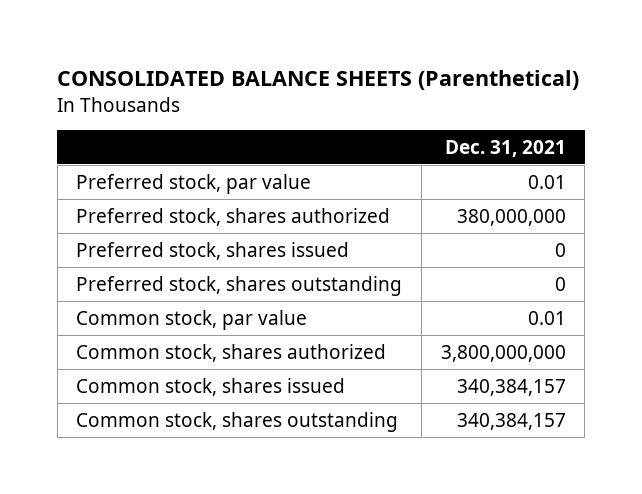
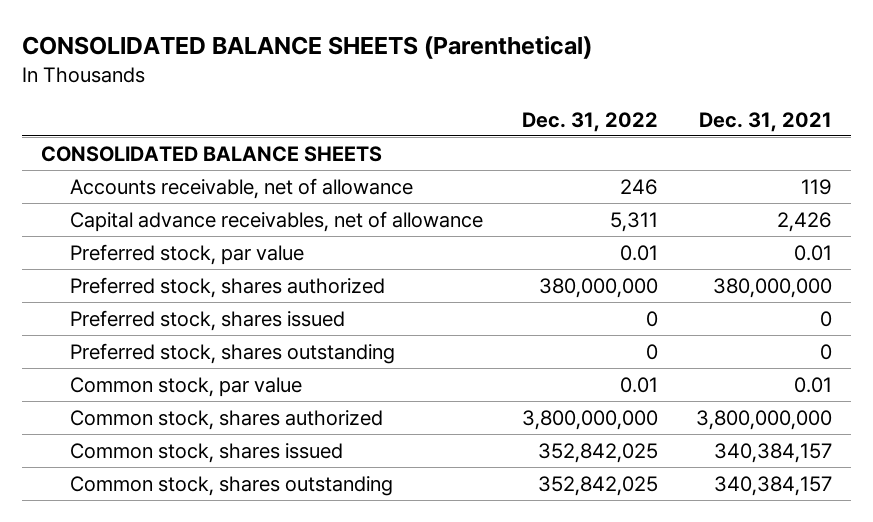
none -> [521,111,658,132] Dec. 31, 2022
none -> [41,145,383,162] CONSOLIDATED BALANCE SHEETS
none -> [70,177,414,199] Accounts receivable, net of allowance
none -> [70,210,484,232] Capital advance receivables, net of allowance

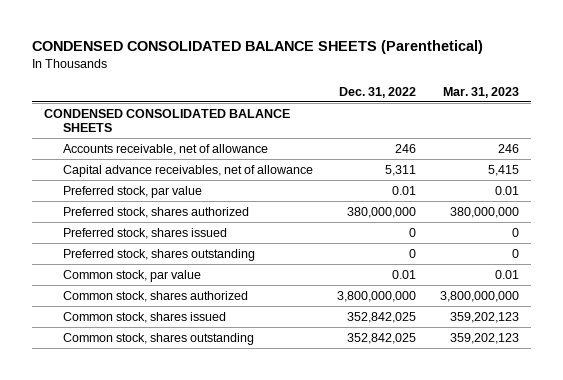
[22,36,593,60] CONSOLIDATED BALANCE SHEETS (Parenthetical) -> [32,40,484,55] CONDENSED CONSOLIDATED BALANCE SHEETS (Parenthetical)
[699,111,833,132] Dec. 31, 2021 -> none
none -> [442,86,519,98] Mar. 31, 2023
[41,145,383,162] CONSOLIDATED BALANCE SHEETS -> [43,108,290,133] CONDENSED CONSOLIDATED BALANCE SHEETS

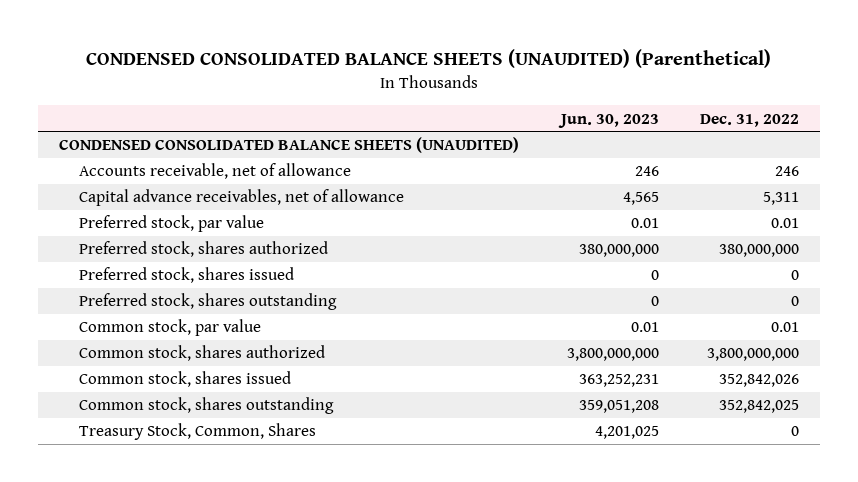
[32,40,484,55] CONDENSED CONSOLIDATED BALANCE SHEETS (Parenthetical) -> [86,48,772,68] CONDENSED CONSOLIDATED BALANCE SHEETS (UNAUDITED) (Parenthetical)
[442,86,519,98] Mar. 31, 2023 -> none
none -> [557,113,659,128] Jun. 30, 2023
[43,108,290,133] CONDENSED CONSOLIDATED BALANCE SHEETS -> [59,137,520,154] CONDENSED CONSOLIDATED BALANCE SHEETS (UNAUDITED)
[346,311,416,323] 352,842,025 -> [719,374,800,388] 352,842,026
none -> [78,423,316,441] Treasury Stock, Common, Shares

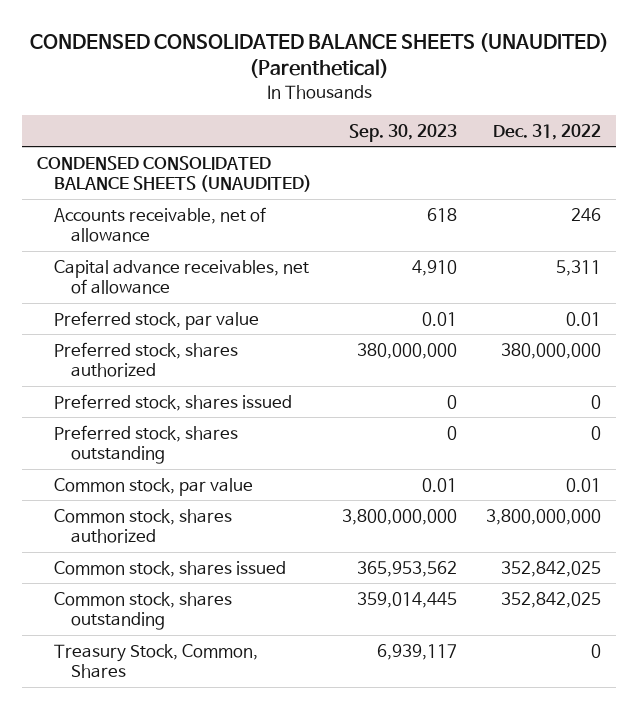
[557,113,659,128] Jun. 30, 2023 -> none
none -> [348,123,457,142] Sep. 30, 2023
[719,374,800,388] 352,842,026 -> [501,560,602,577] 352,842,025

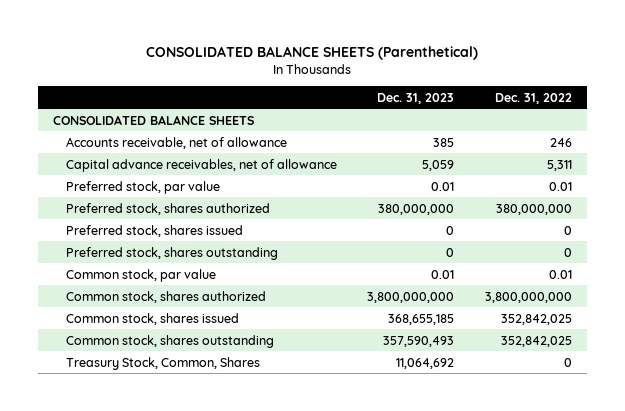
[30,32,610,79] CONDENSED CONSOLIDATED BALANCE SHEETS (UNAUDITED) (Parenthetical) -> [146,45,479,60] CONSOLIDATED BALANCE SHEETS (Parenthetical)
[348,123,457,142] Sep. 30, 2023 -> none
none -> [377,92,455,104] Dec. 31, 2023
[37,155,312,193] CONDENSED CONSOLIDATED BALANCE SHEETS (UNAUDITED) -> [52,114,254,125] CONSOLIDATED BALANCE SHEETS

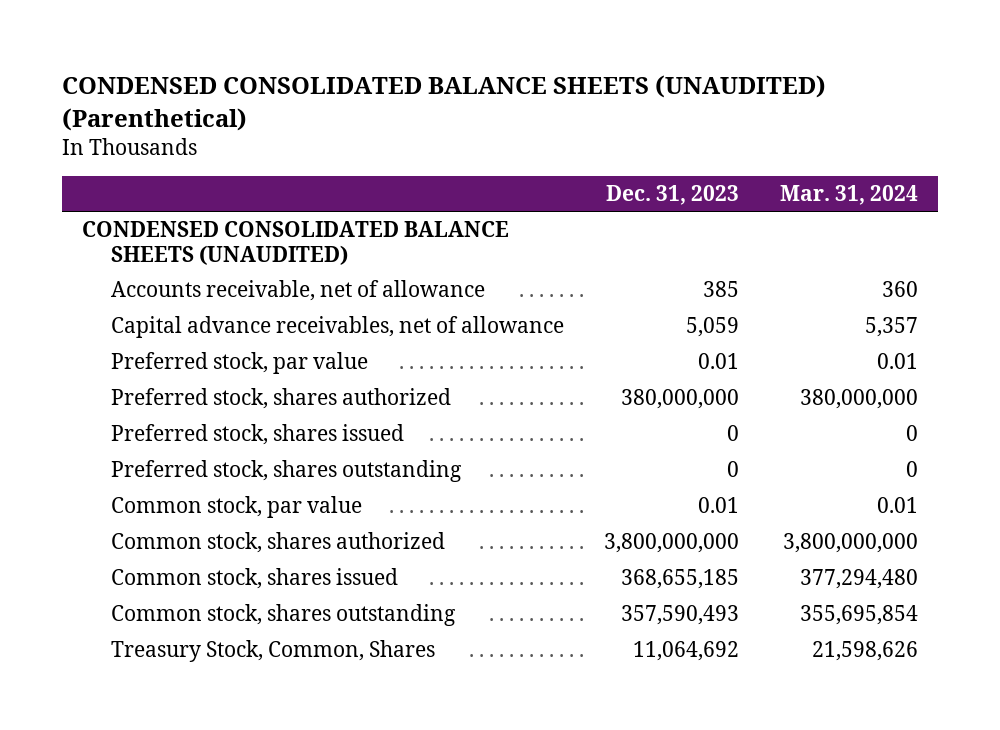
[146,45,479,60] CONSOLIDATED BALANCE SHEETS (Parenthetical) -> [61,75,826,131] CONDENSED CONSOLIDATED BALANCE SHEETS (UNAUDITED) (Parenthetical)
[494,92,572,104] Dec. 31, 2022 -> none
none -> [779,184,918,205] Mar. 31, 2024
[52,114,254,125] CONSOLIDATED BALANCE SHEETS -> [82,221,510,266] CONDENSED CONSOLIDATED BALANCE SHEETS (UNAUDITED)

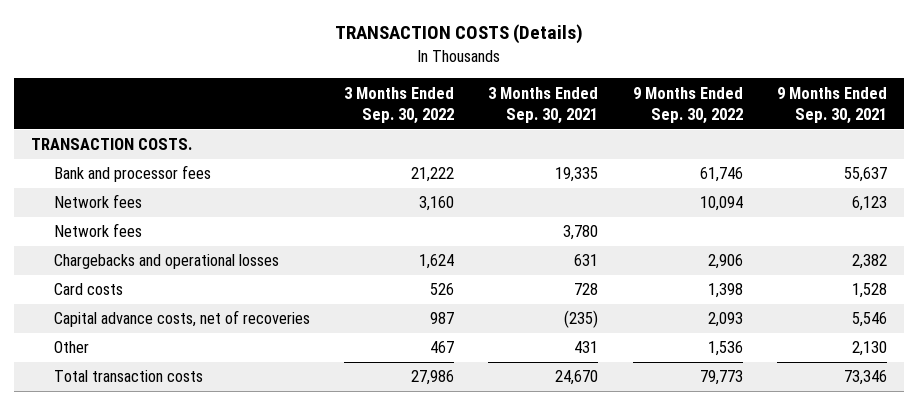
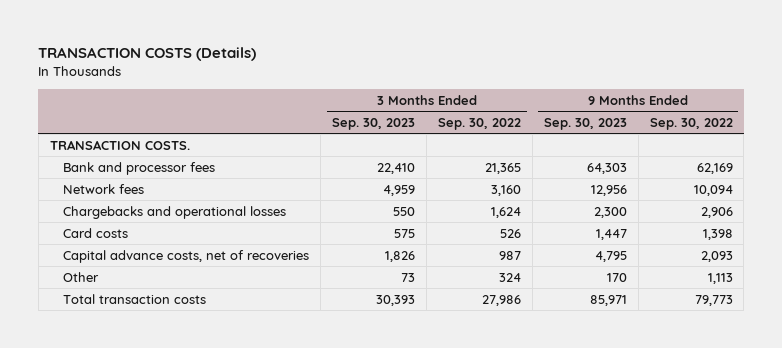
[488,86,599,125] 3 Months Ended Sep. 30, 2021 -> none
[776,86,887,125] 9 Months Ended Sep. 30, 2021 -> none
none -> [332,117,416,130] Sep. 30, 2023
none -> [543,117,627,130] Sep. 30, 2023
[411,167,455,183] 21,222 -> [485,162,522,174] 21,365
[699,167,743,183] 61,746 -> [696,162,733,174] 62,169
[54,223,143,238] Network fees -> none
[430,341,455,354] 467 -> [499,272,522,282] 324
[707,341,743,357] 1,536 -> [707,272,733,284] 1,113

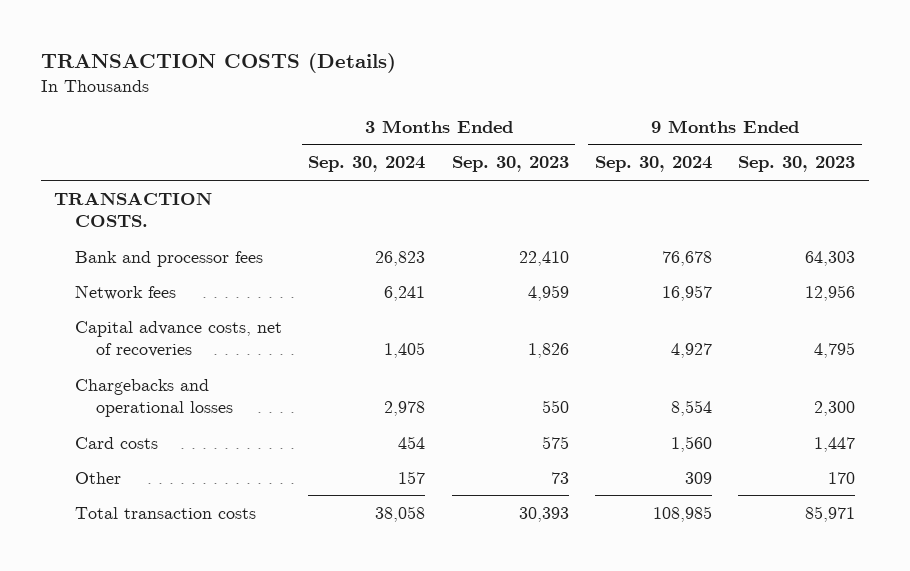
[438,117,522,130] Sep. 30, 2022 -> none
[649,117,733,130] Sep. 30, 2022 -> none
none -> [308,156,426,173] Sep. 30, 2024
none -> [595,156,713,173] Sep. 30, 2024
[63,249,310,263] Capital advance costs, net of recoveries -> [75,320,283,358] Capital advance costs, net of recoveries

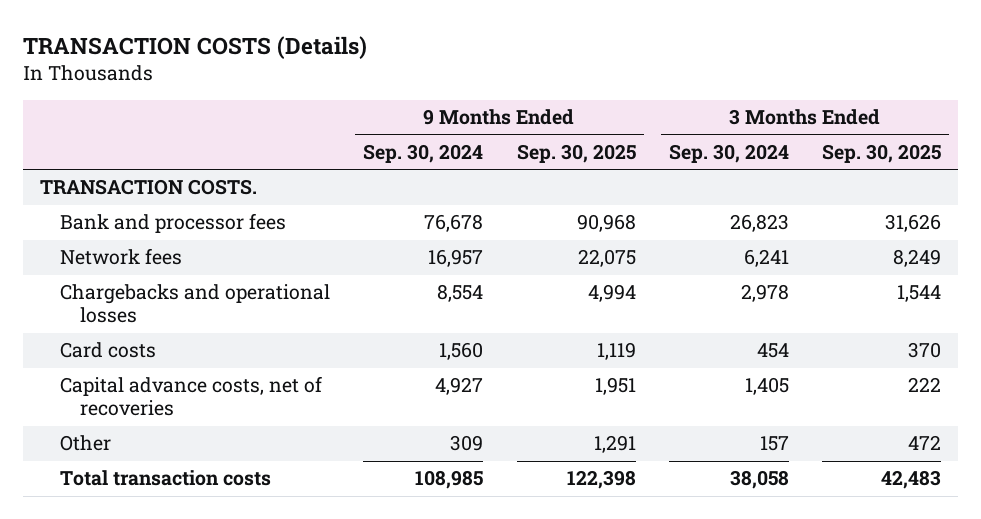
[451,156,569,173] Sep. 30, 2023 -> none
[738,156,856,173] Sep. 30, 2023 -> none
none -> [516,143,636,163] Sep. 30, 2025
none -> [822,143,942,163] Sep. 30, 2025
[75,320,283,358] Capital advance costs, net of recoveries -> [60,376,323,417] Capital advance costs, net of recoveries

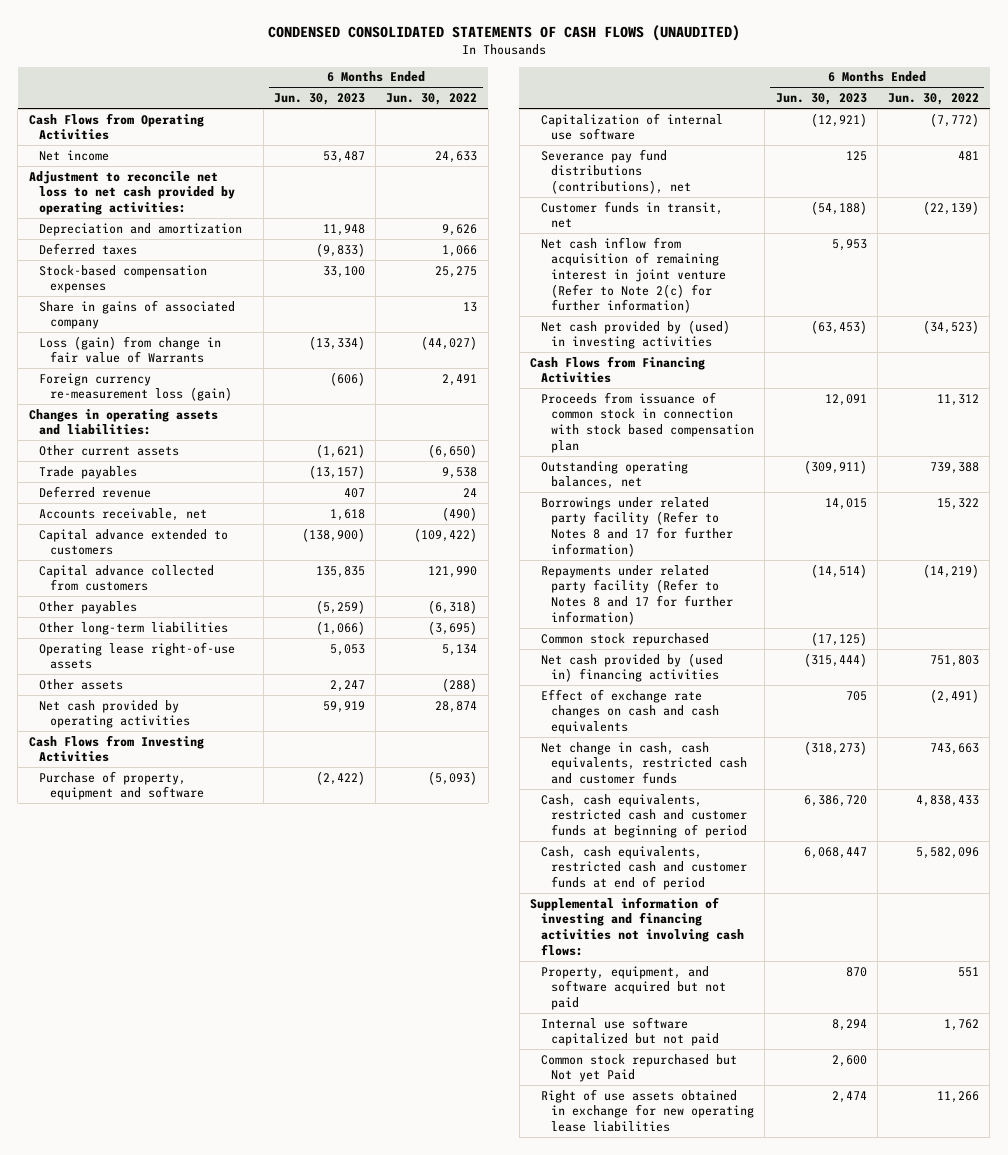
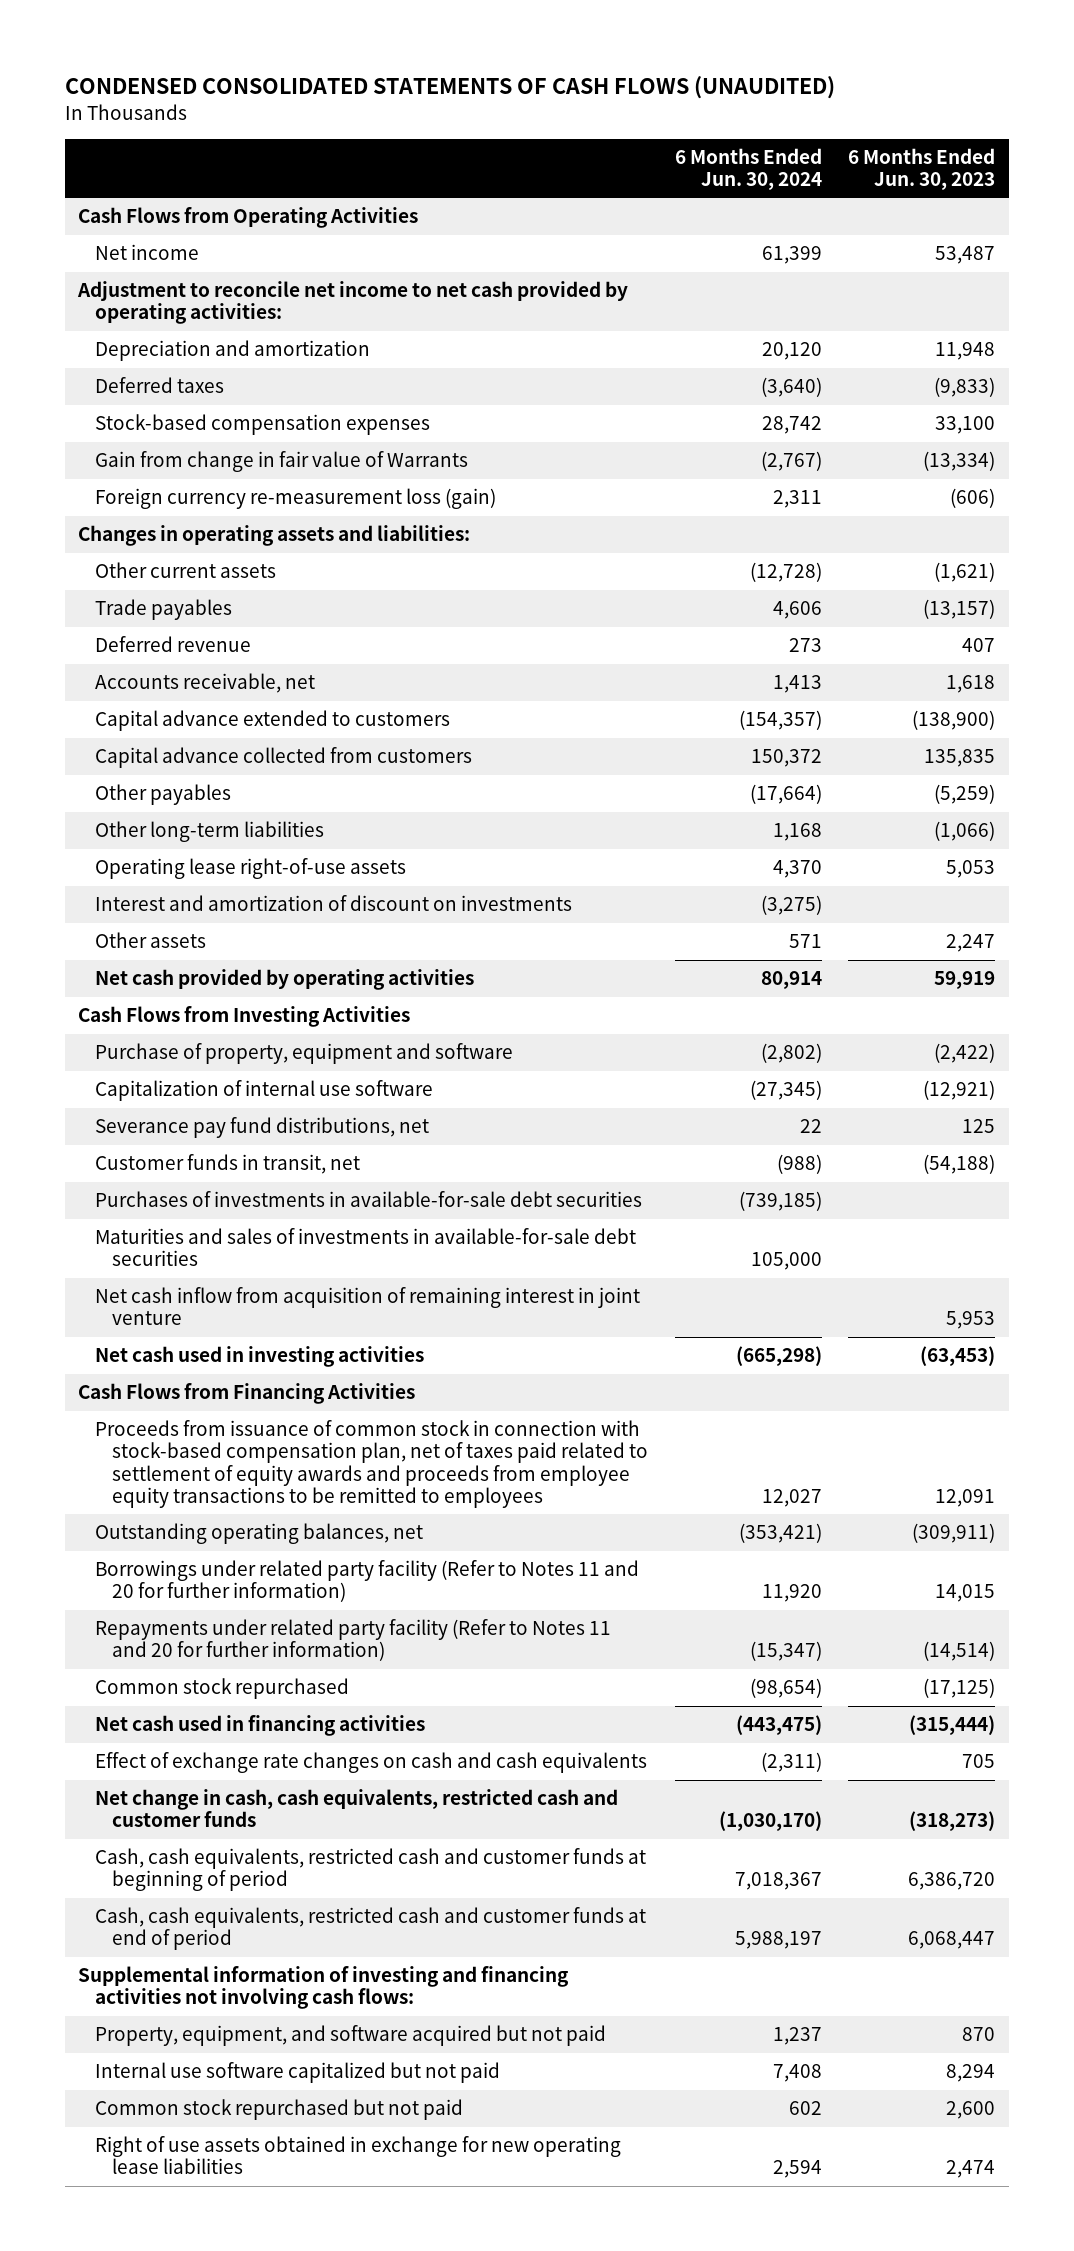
[386,93,478,106] Jun. 30, 2022 -> none
none -> [674,147,822,190] 6 Months Ended Jun. 30, 2024
[28,170,236,215] Adjustment to reconcile net loss to net cash provided by operating activities: -> [77,281,629,325] Adjustment to reconcile net income to net cash provided by operating activities:
[39,299,236,330] Share in gains of associated company -> none
[39,335,222,364] Loss (gain) from change in fair value of Warrants -> [95,451,469,473] Gain from change in fair value of Warrants
none -> [95,895,573,912] Interest and amortization of discount on investments
[540,148,692,194] Severance pay fund distributions (contributions), net -> [95,1117,430,1139] Severance pay fund distributions, net
none -> [95,1191,643,1208] Purchases of investments in available-for-sale debt securities
none -> [95,1228,637,1267] Maturities and sales of investments in available-for-sale debt securities
[540,236,727,314] Net cash inflow from acquisition of remaining interest in joint venture (Refer to Note 2(c) for further information) -> [95,1287,641,1326] Net cash inflow from acquisition of remaining interest in joint venture
[540,319,730,350] Net cash provided by (used) in investing activities -> [95,1346,425,1368] Net cash used in investing activities
[540,391,755,453] Proceeds from issuance of common stock in connection with stock based compensation plan -> [95,1420,648,1508] Proceeds from issuance of common stock in connection with stock-based compensation plan, net of taxes paid related to settlement of equity awards and proceeds from employee equity transactions to be remitted to employees
[540,496,734,557] Borrowings under related party facility (Refer to Notes 8 and 17 for further information) -> [95,1560,640,1603] Borrowings under related party facility (Refer to Notes 11 and 20 for further information)
[540,564,734,625] Repayments under related party facility (Refer to Notes 8 and 17 for further information) -> [95,1619,612,1662] Repayments under related party facility (Refer to Notes 11 and 20 for further information)
[540,652,723,683] Net cash provided by (used in) financing activities -> [95,1715,426,1737] Net cash used in financing activities
[540,1053,737,1083] Common stock repurchased but Not yet Paid -> [95,2099,464,2121] Common stock repurchased but not paid

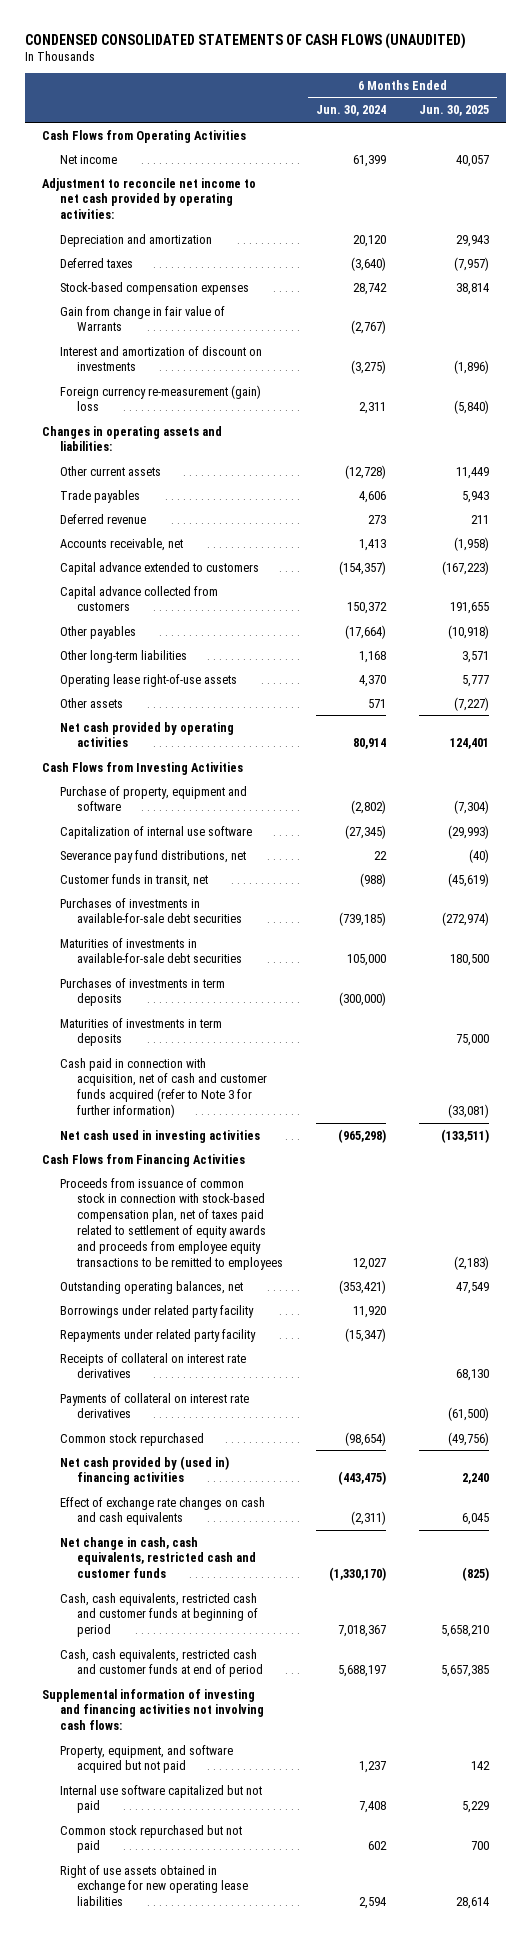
[848,147,996,190] 6 Months Ended Jun. 30, 2023 -> none
none -> [419,105,490,117] Jun. 30, 2025
[95,895,573,912] Interest and amortization of discount on investments -> [59,345,262,372] Interest and amortization of discount on investments
[95,488,497,510] Foreign currency re-measurement loss (gain) -> [59,384,261,412] Foreign currency re-measurement (gain) loss
[95,1287,641,1326] Net cash inflow from acquisition of remaining interest in joint venture -> none
[95,1228,637,1267] Maturities and sales of investments in available-for-sale debt securities -> [59,937,243,964] Maturities of investments in available-for-sale debt securities
none -> [59,977,225,1007] Purchases of investments in term deposits
none -> [59,1017,222,1047] Maturities of investments in term deposits
none -> [59,1057,268,1118] Cash paid in connection with acquisition, net of cash and customer funds acquired (refer to Note 3 for further information)
[735,1346,822,1367] (665,298) -> [338,1128,387,1143] (965,298)
[95,1560,640,1603] Borrowings under related party facility (Refer to Notes 11 and 20 for further information) -> [59,1304,254,1318] Borrowings under related party facility
[95,1619,612,1662] Repayments under related party facility (Refer to Notes 11 and 20 for further information) -> [59,1328,256,1342] Repayments under related party facility
none -> [59,1352,246,1379] Receipts of collateral on interest rate derivatives
none -> [59,1392,249,1419] Payments of collateral on interest rate derivatives
[95,1715,426,1737] Net cash used in financing activities -> [59,1455,229,1486] Net cash provided by (used in) financing activities
[718,1811,822,1832] (1,030,170) -> [329,1567,387,1582] (1,330,170)
[734,1931,822,1950] 5,988,197 -> [338,1665,387,1678] 5,688,197

